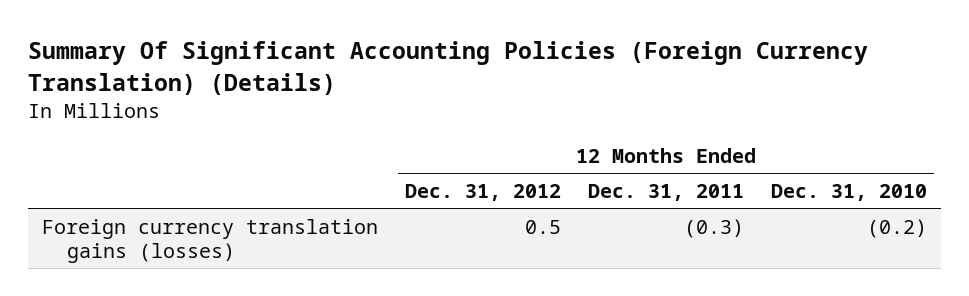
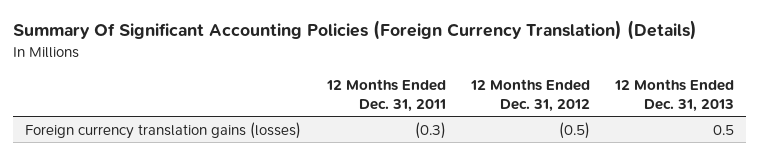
[771,184,928,202] Dec. 31, 2010 -> none
none -> [613,79,734,112] 12 Months Ended Dec. 31, 2013
[524,219,561,234] 0.5 -> [558,121,590,139] (0.5)

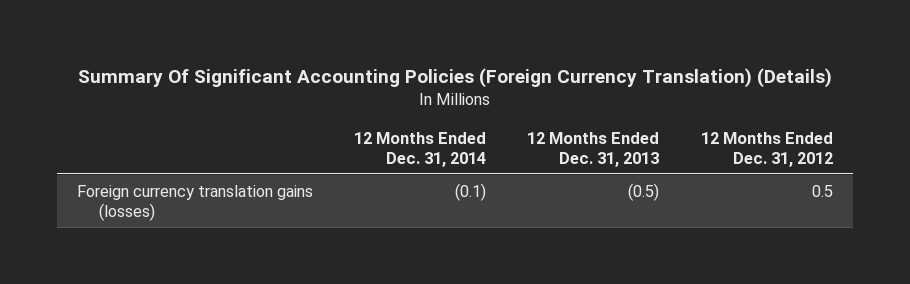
[325,79,446,112] 12 Months Ended Dec. 31, 2011 -> none
none -> [354,131,487,167] 12 Months Ended Dec. 31, 2014
[558,121,590,139] (0.5) -> [811,184,833,197] 0.5
[712,124,734,135] 0.5 -> [628,182,660,201] (0.5)

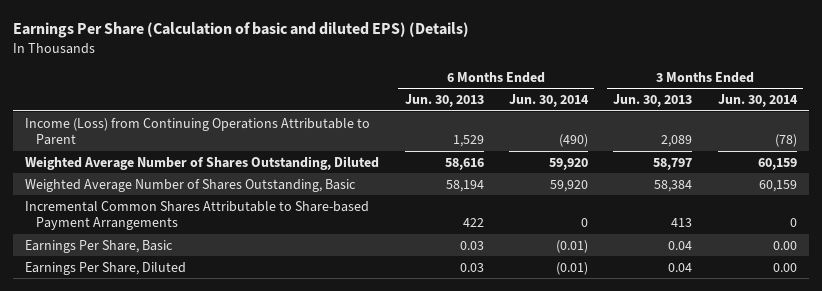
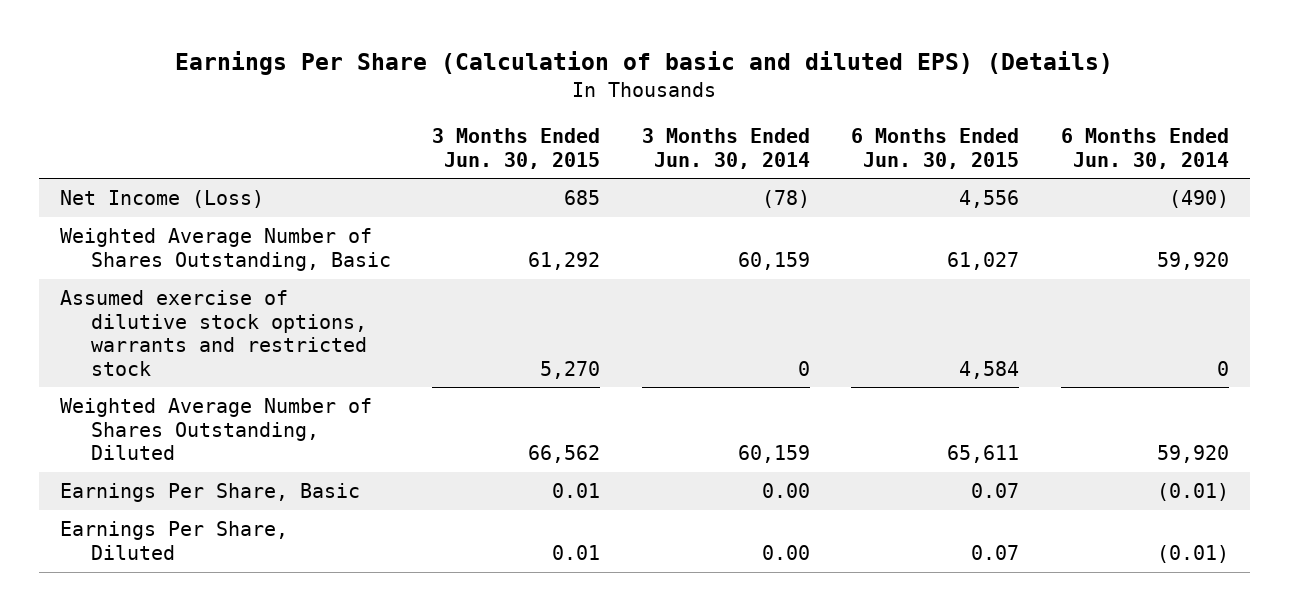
[404,94,484,108] Jun. 30, 2013 -> none
[613,94,693,108] Jun. 30, 2013 -> none
none -> [432,128,601,169] 3 Months Ended Jun. 30, 2015
none -> [851,128,1020,169] 6 Months Ended Jun. 30, 2015
[25,117,371,146] Income (Loss) from Continuing Operations Attributable to Parent -> [59,190,264,209] Net Income (Loss)
[25,200,370,231] Incremental Common Shares Attributable to Share-based Payment Arrangements -> [59,290,367,376] Assumed exercise of dilutive stock options, warrants and restricted stock
[25,155,380,170] Weighted Average Number of Shares Outstanding, Diluted -> [59,398,372,461] Weighted Average Number of Shares Outstanding, Diluted

